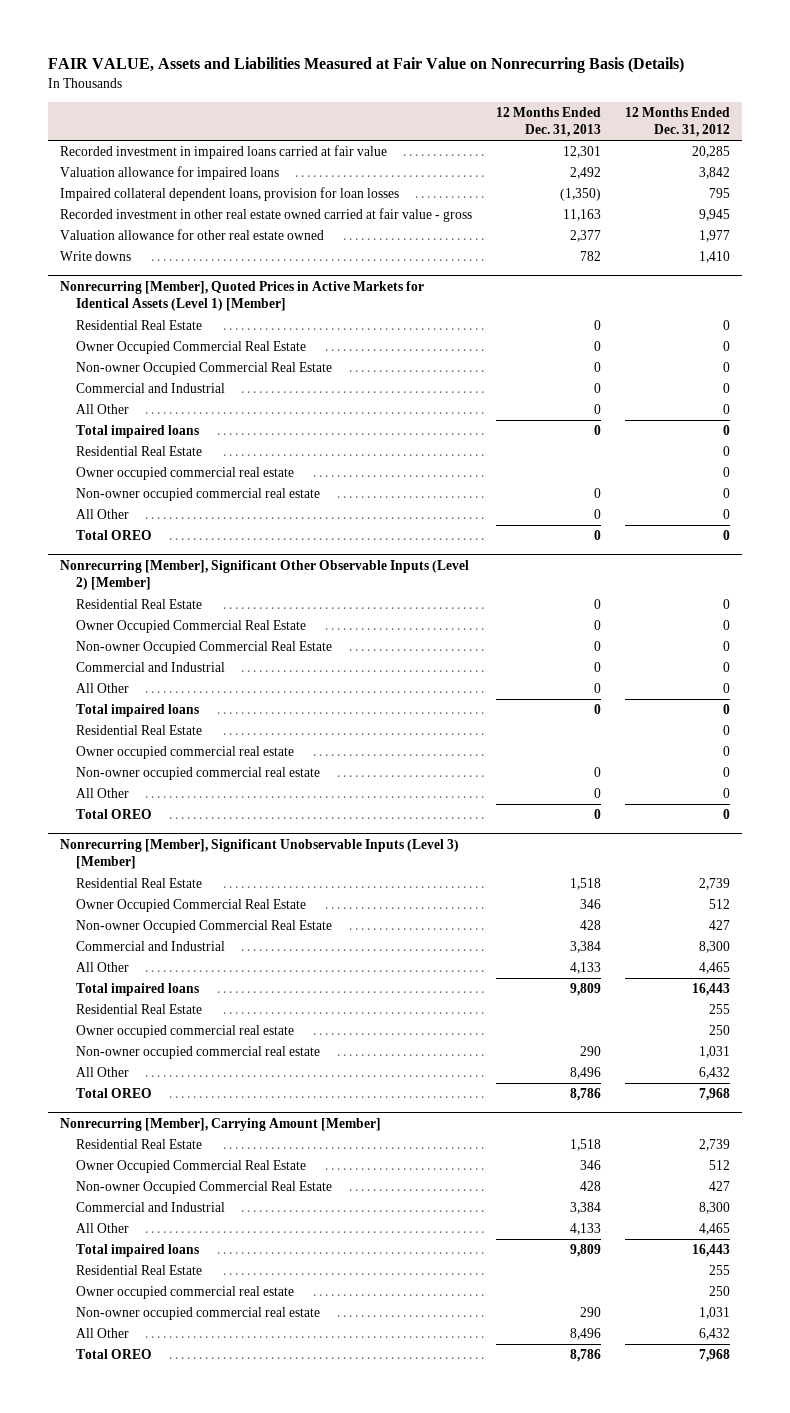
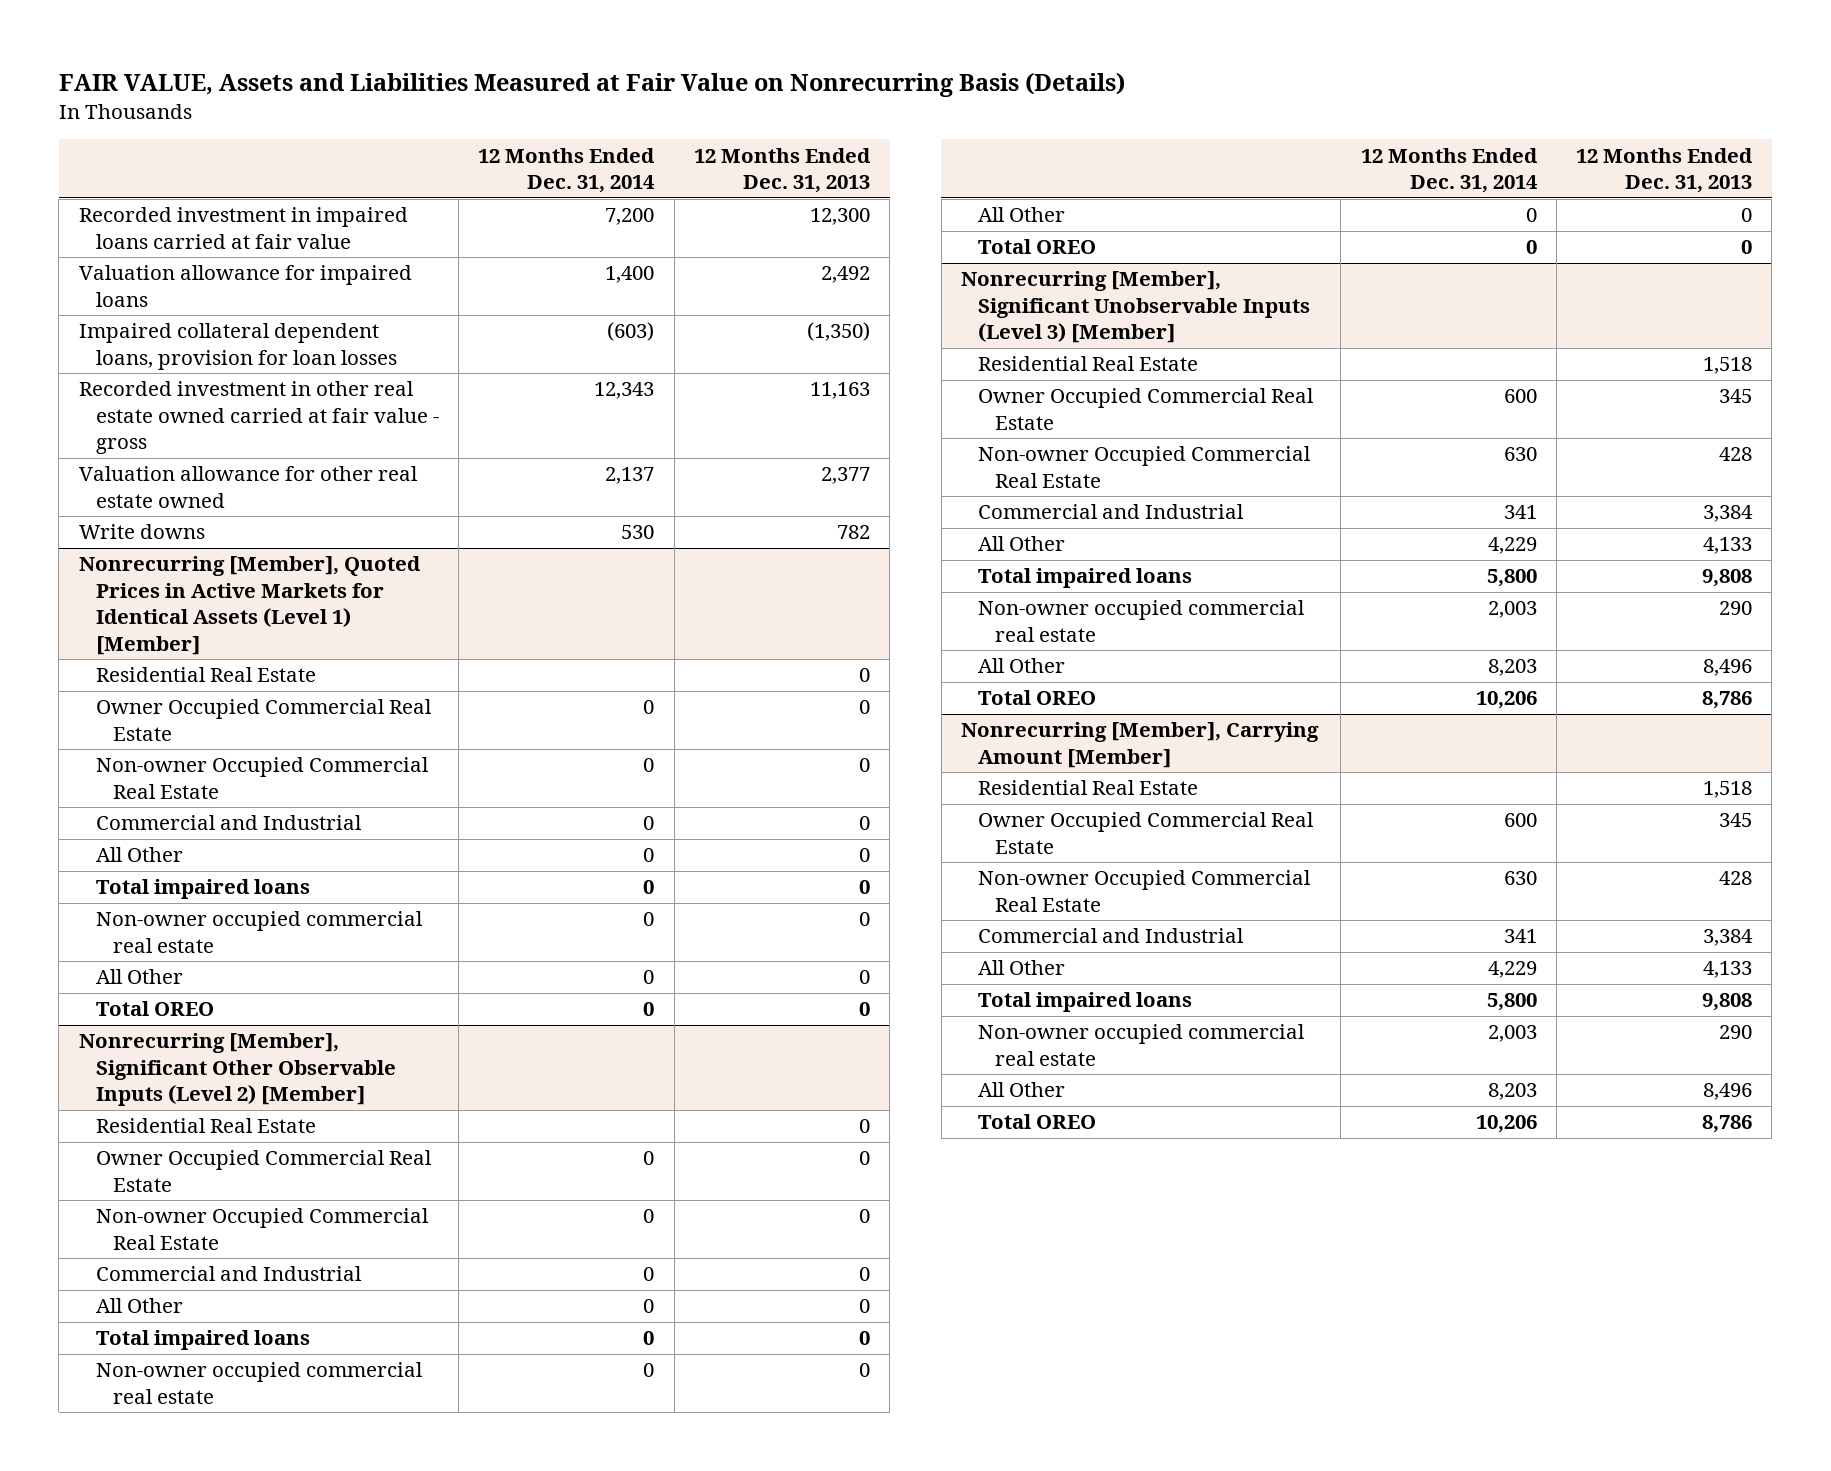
[625,106,731,138] 12 Months Ended Dec. 31, 2012 -> none
none -> [478,147,656,193] 12 Months Ended Dec. 31, 2014
[563,146,602,159] 12,301 -> [810,208,871,226] 12,300
[76,446,203,457] Residential Real Estate -> none
[76,467,295,481] Owner occupied commercial real estate -> none
[76,725,203,736] Residential Real Estate -> none
[76,746,295,760] Owner occupied commercial real estate -> none
[580,899,602,910] 346 -> [1719,389,1753,404] 345
[76,1004,203,1015] Residential Real Estate -> none
[76,1025,295,1039] Owner occupied commercial real estate -> none
[570,983,602,997] 9,809 -> [1702,569,1753,588] 9,808
[580,1160,602,1171] 346 -> [1719,813,1753,828] 345
[76,1265,203,1276] Residential Real Estate -> none
[76,1286,295,1300] Owner occupied commercial real estate -> none
[570,1244,602,1258] 9,809 -> [1702,993,1753,1012] 9,808

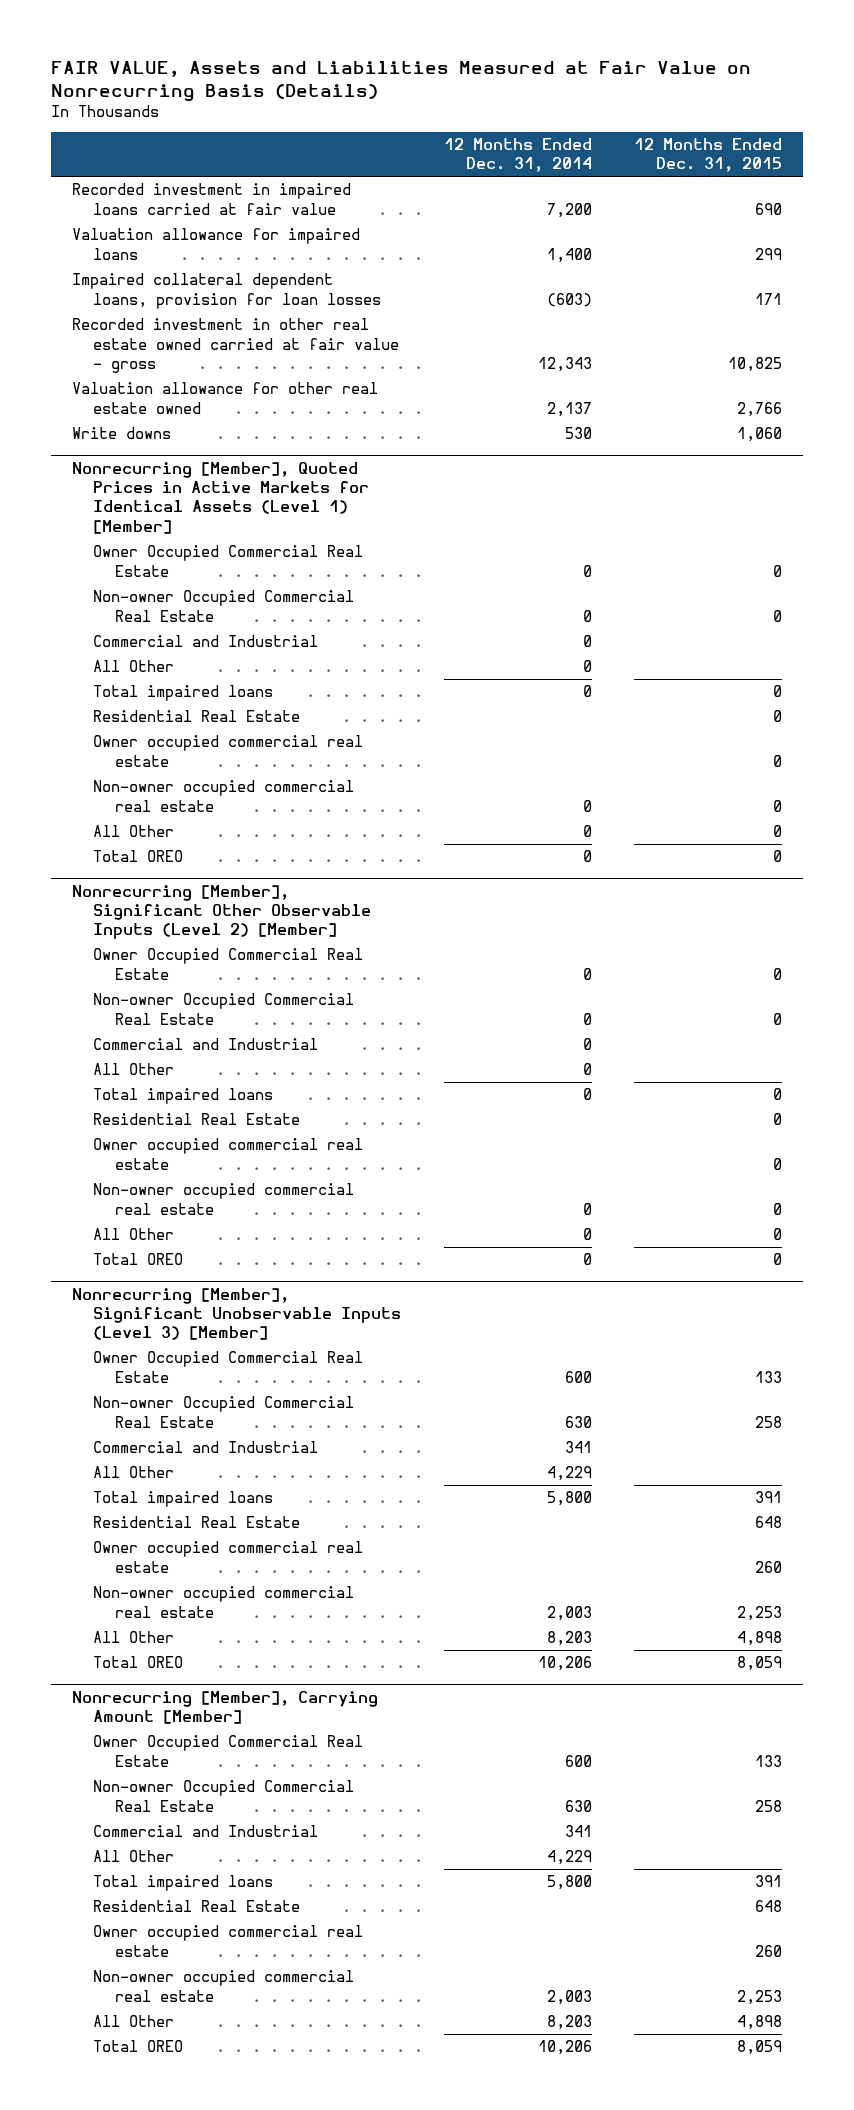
[694,147,872,193] 12 Months Ended Dec. 31, 2013 -> none
none -> [634,137,783,173] 12 Months Ended Dec. 31, 2015
[95,667,316,683] Residential Real Estate -> [93,710,301,723] Residential Real Estate
none -> [93,735,364,767] Owner occupied commercial real estate
[95,1118,316,1134] Residential Real Estate -> [93,1113,301,1126] Residential Real Estate
none -> [93,1138,364,1170] Owner occupied commercial real estate
[978,356,1199,372] Residential Real Estate -> [93,1516,301,1529] Residential Real Estate
none -> [93,1541,364,1573] Owner occupied commercial real estate
[978,780,1199,796] Residential Real Estate -> [93,1900,301,1913] Residential Real Estate
none -> [93,1925,364,1957] Owner occupied commercial real estate

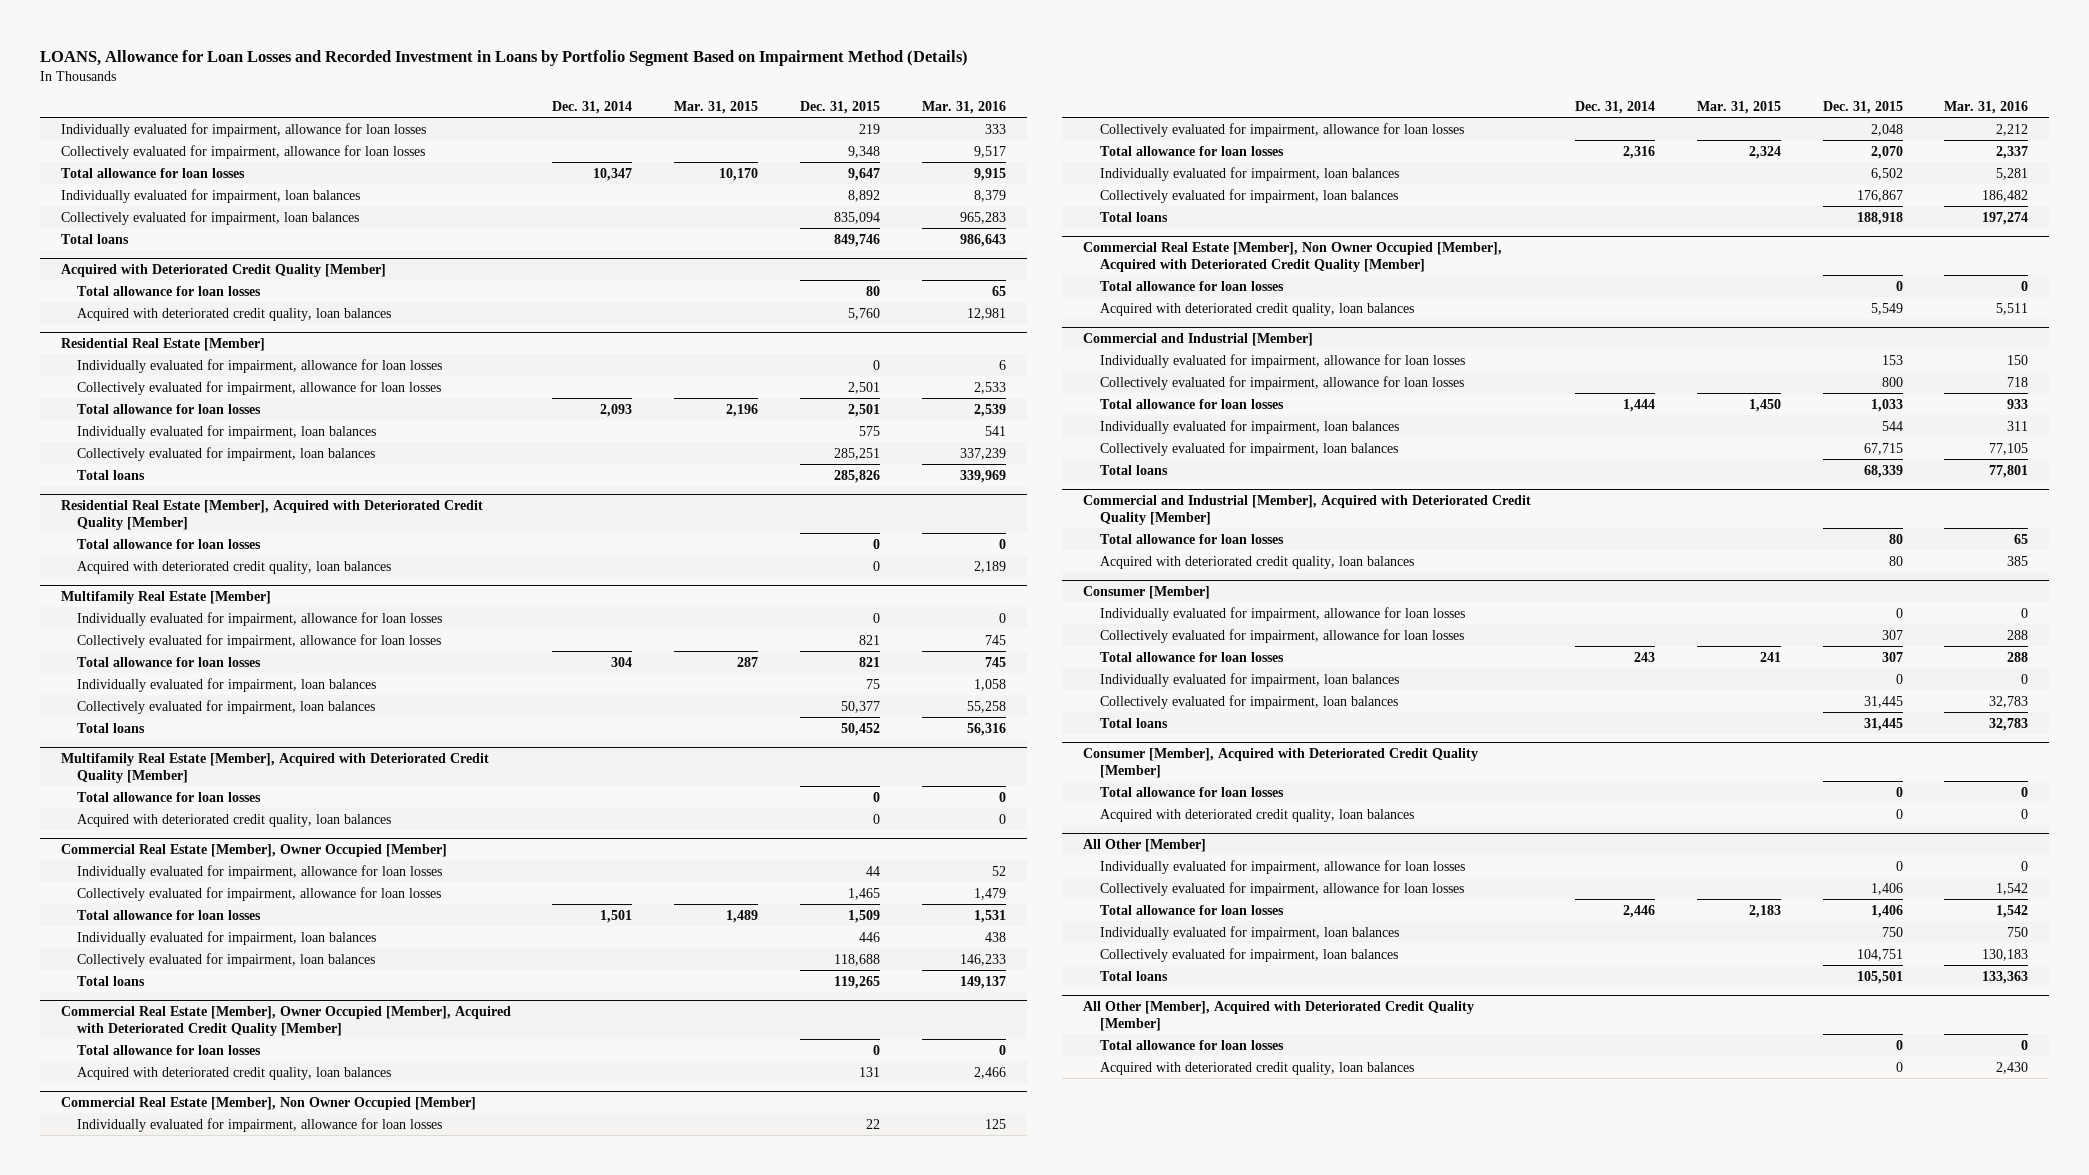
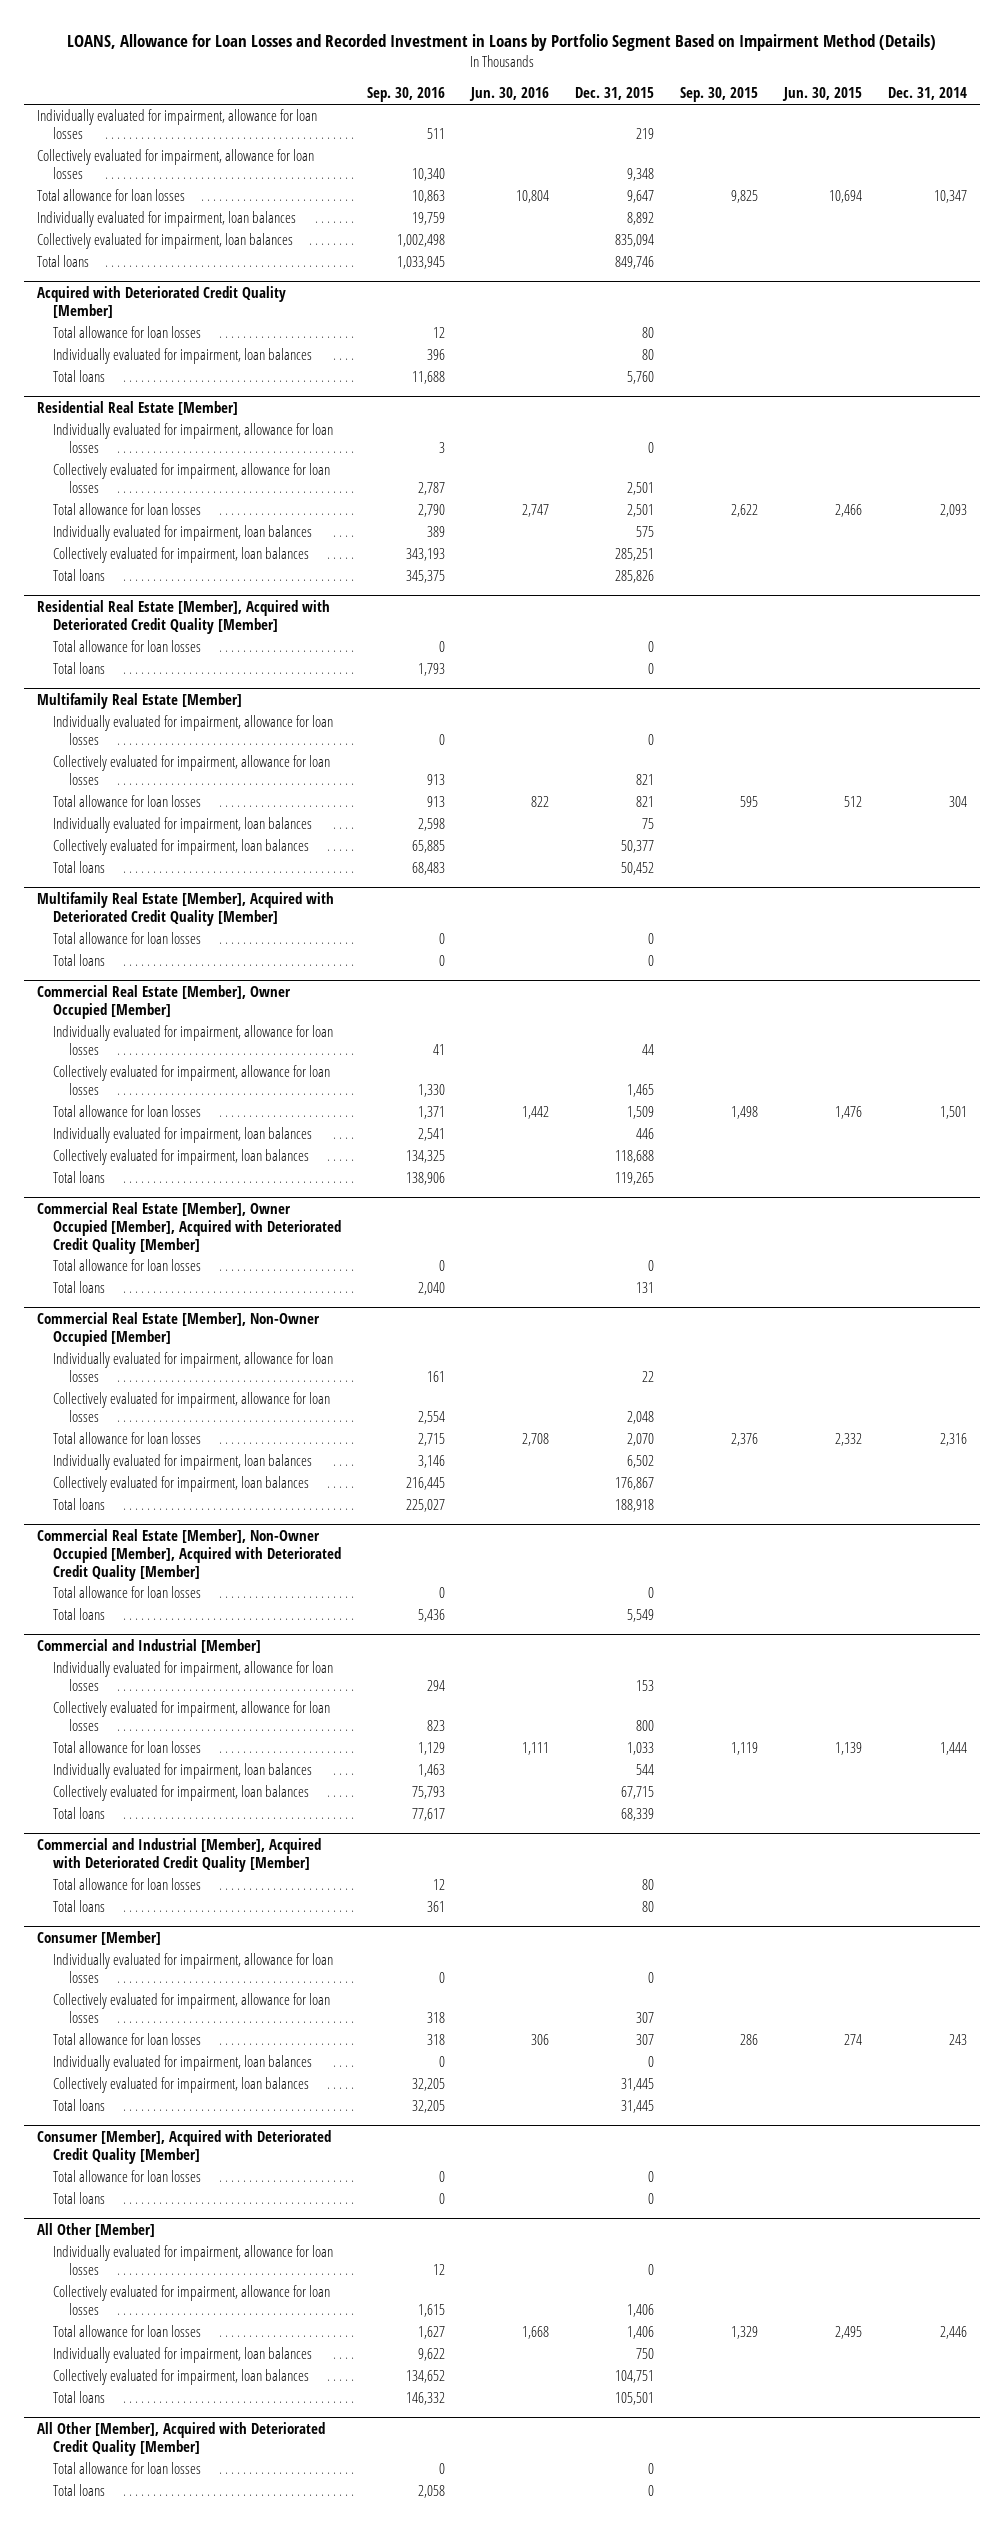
[674,101,759,115] Mar. 31, 2015 -> none
[921,101,1006,115] Mar. 31, 2016 -> none
none -> [366,87,445,103] Sep. 30, 2016
none -> [468,87,549,102] Jun. 30, 2016
none -> [679,87,758,103] Sep. 30, 2015
none -> [782,87,863,102] Jun. 30, 2015
none -> [52,348,312,365] Individually evaluated for impairment, loan balances
[76,307,391,321] Acquired with deteriorated credit quality, loan balances -> [52,370,105,383] Total loans
[76,560,391,574] Acquired with deteriorated credit quality, loan balances -> none
none -> [52,662,105,675] Total loans
[76,813,391,827] Acquired with deteriorated credit quality, loan balances -> none
none -> [52,954,105,967] Total loans
[76,1066,391,1080] Acquired with deteriorated credit quality, loan balances -> [52,1281,105,1294] Total loans
[60,1097,476,1111] Commercial Real Estate [Member], Non Owner Occupied [Member] -> [36,1312,320,1346] Commercial Real Estate [Member], Non-Owner Occupied [Member]
[1083,242,1503,272] Commercial Real Estate [Member], Non Owner Occupied [Member], Acquired with Deteriorated Credit Quality [Member] -> [36,1529,341,1581] Commercial Real Estate [Member], Non-Owner Occupied [Member], Acquired with Deteriorated Credit Quality [Member]
[1099,302,1414,316] Acquired with deteriorated credit quality, loan balances -> [52,1608,105,1621] Total loans
[1099,555,1414,569] Acquired with deteriorated credit quality, loan balances -> none
none -> [52,1900,105,1913] Total loans
[1099,808,1414,822] Acquired with deteriorated credit quality, loan balances -> none
none -> [52,2192,105,2205] Total loans
[1099,1061,1414,1075] Acquired with deteriorated credit quality, loan balances -> none
none -> [52,2484,105,2497] Total loans

